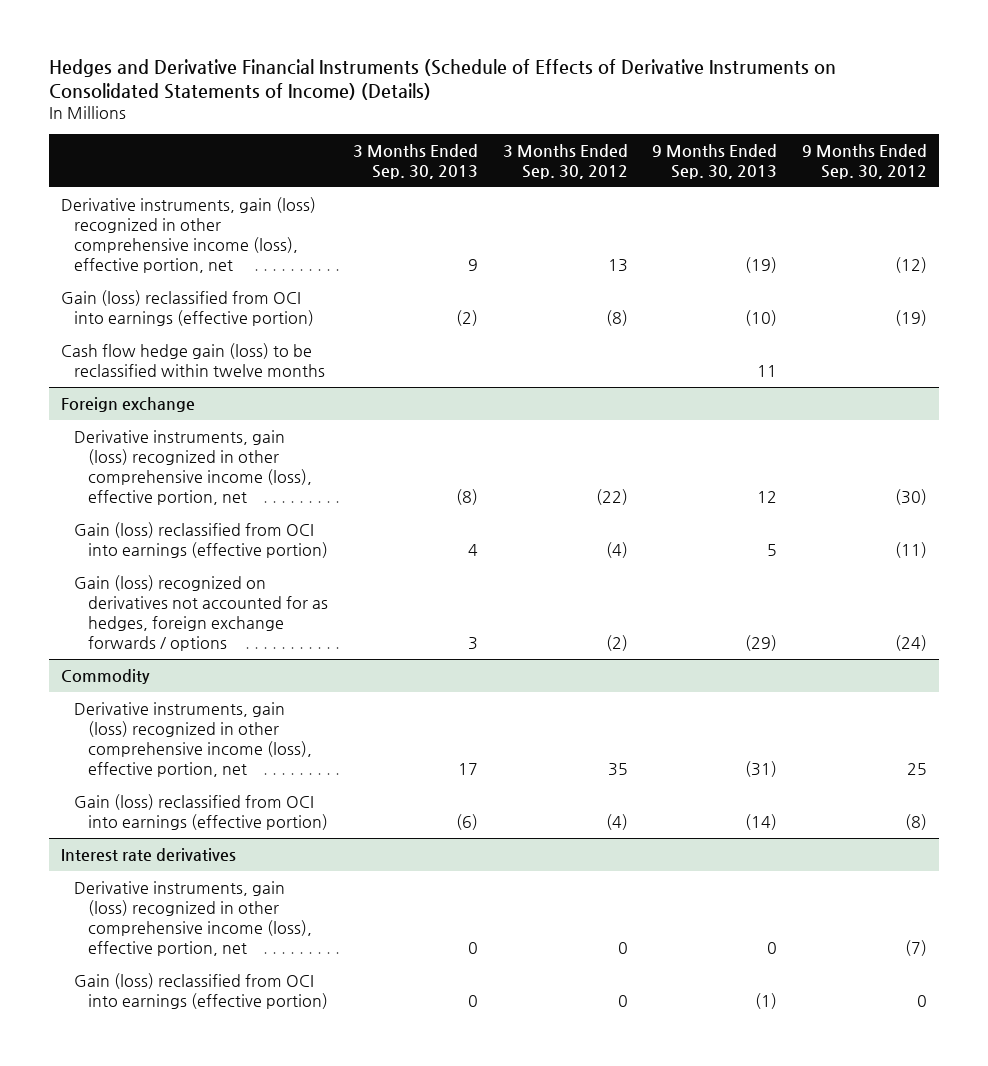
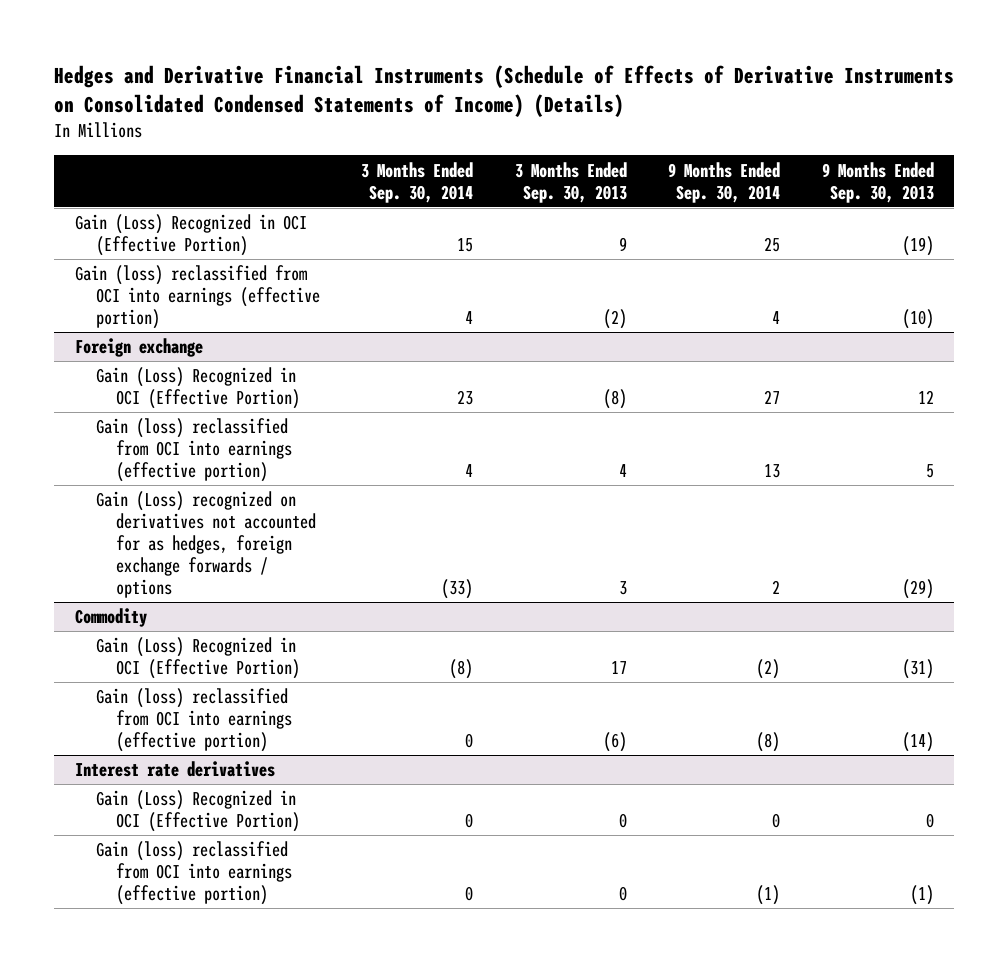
[48,58,836,101] Hedges and Derivative Financial Instruments (Schedule of Effects of Derivative Instruments on Consolidated Statements of Income) (Details) -> [53,64,954,117] Hedges and Derivative Financial Instruments (Schedule of Effects of Derivative Instruments on Consolidated Condensed Statements of Income) (Details)
[502,143,628,179] 3 Months Ended Sep. 30, 2012 -> none
[802,143,928,179] 9 Months Ended Sep. 30, 2012 -> none
none -> [361,161,474,203] 3 Months Ended Sep. 30, 2014
none -> [668,161,781,203] 9 Months Ended Sep. 30, 2014
[60,196,316,274] Derivative instruments, gain (loss) recognized in other comprehensive income (loss), effective portion, net -> [74,214,307,257] Gain (Loss) Recognized in OCI (Effective Portion)
[60,342,326,377] Cash flow hedge gain (loss) to be reclassified within twelve months -> none
[74,429,313,506] Derivative instruments, gain (loss) recognized in other comprehensive income (loss), effective portion, net -> [95,367,301,410] Gain (Loss) Recognized in OCI (Effective Portion)
[74,574,329,652] Gain (loss) recognized on derivatives not accounted for as hedges, foreign exchange forwards / options -> [95,491,317,598] Gain (Loss) recognized on derivatives not accounted for as hedges, foreign exchange forwards / options
[74,701,313,778] Derivative instruments, gain (loss) recognized in other comprehensive income (loss), effective portion, net -> [95,637,301,680] Gain (Loss) Recognized in OCI (Effective Portion)
[74,880,313,957] Derivative instruments, gain (loss) recognized in other comprehensive income (loss), effective portion, net -> [95,790,301,833] Gain (Loss) Recognized in OCI (Effective Portion)

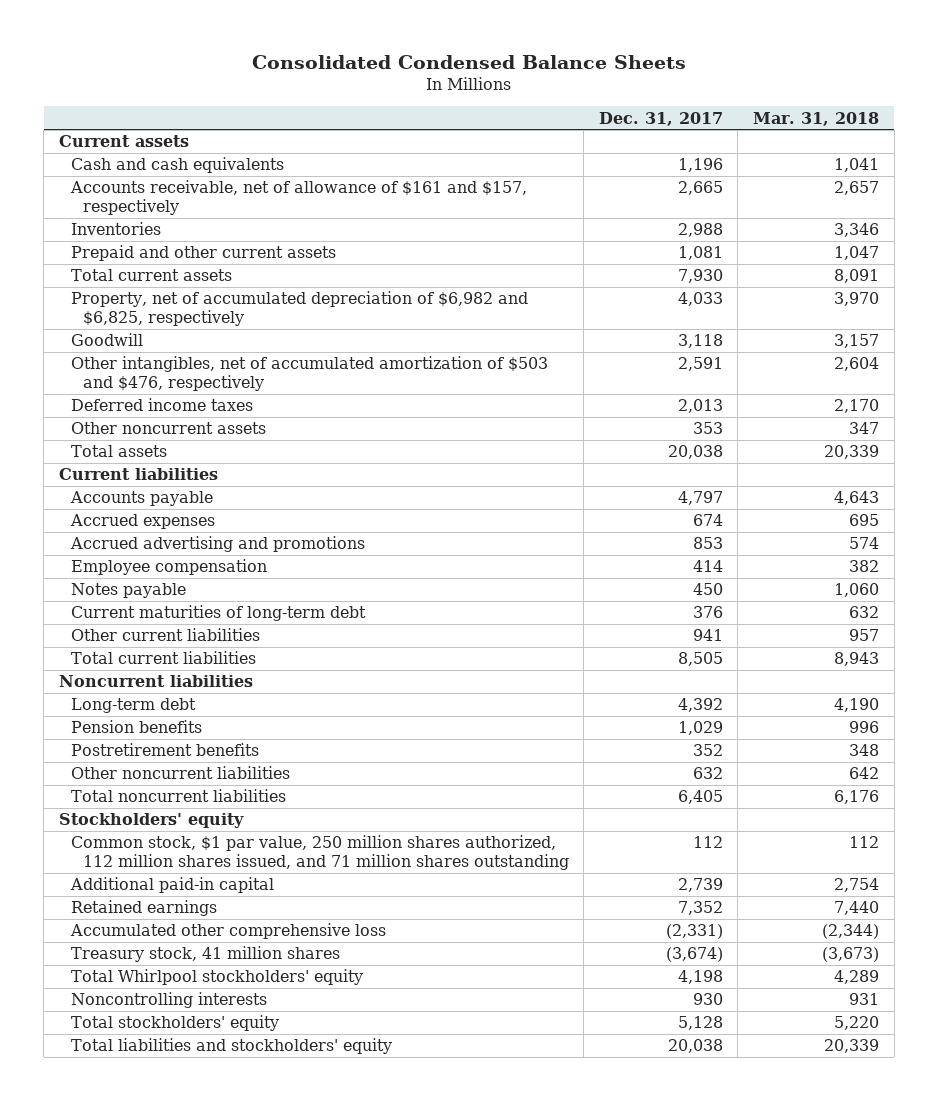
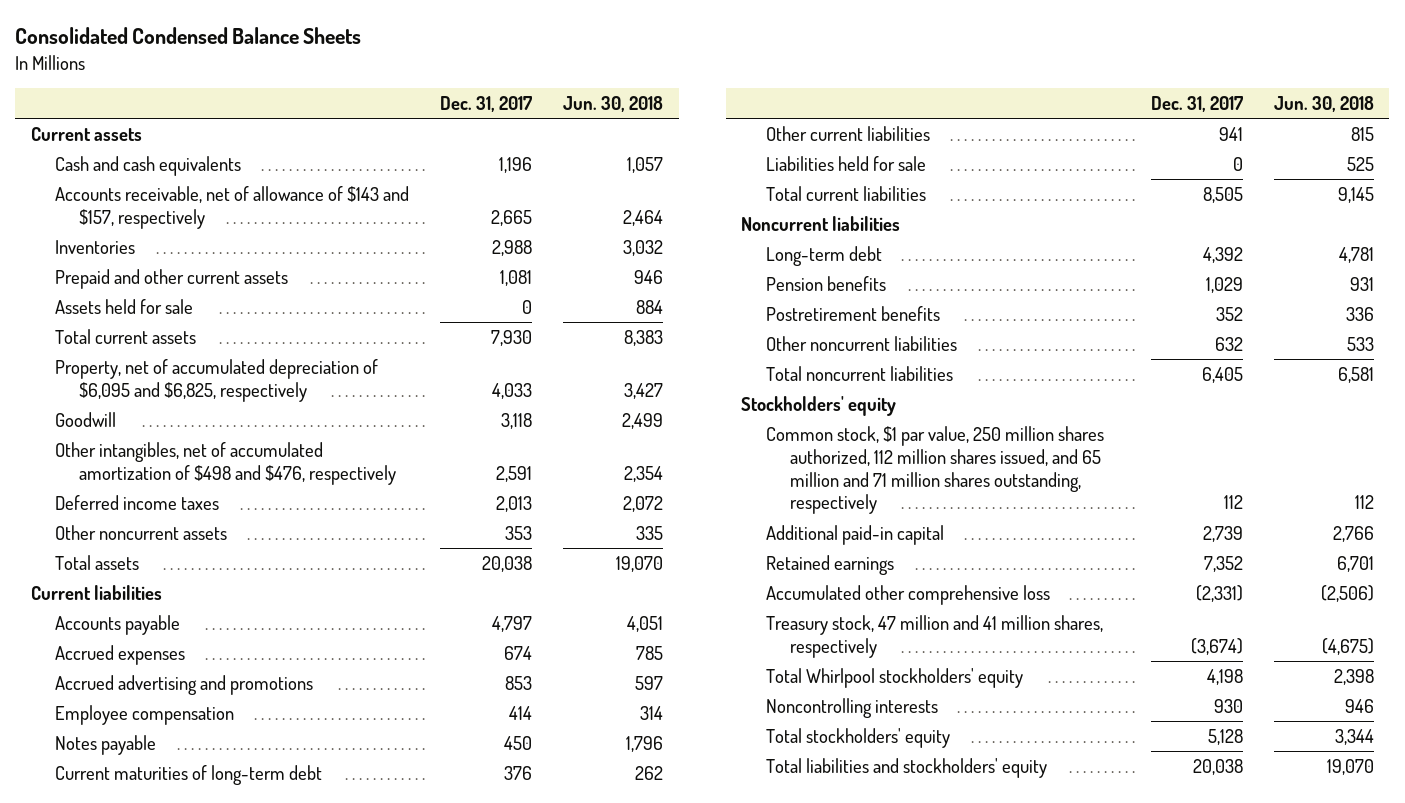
[753,111,880,126] Mar. 31, 2018 -> none
none -> [563,96,664,113] Jun. 30, 2018
[69,180,527,216] Accounts receivable, net of allowance of $161 and $157, respectively -> [55,185,410,229] Accounts receivable, net of allowance of $143 and $157, respectively
none -> [55,298,194,314] Assets held for sale
[70,291,528,327] Property, net of accumulated depreciation of $6,982 and $6,825, respectively -> [55,358,379,402] Property, net of accumulated depreciation of $6,095 and $6,825, respectively
[70,356,548,392] Other intangibles, net of accumulated amortization of $503 and $476, respectively -> [55,441,397,485] Other intangibles, net of accumulated amortization of $498 and $476, respectively
none -> [765,155,926,171] Liabilities held for sale
[70,835,569,871] Common stock, $1 par value, 250 million shares authorized, 112 million shares issued, and 71 million shares outstanding -> [765,425,1104,515] Common stock, $1 par value, 250 million shares authorized, 112 million shares issued, and 65 million and 71 million shares outstanding, respectively
[70,946,340,963] Treasury stock, 41 million shares -> [765,614,1103,658] Treasury stock, 47 million and 41 million shares, respectively

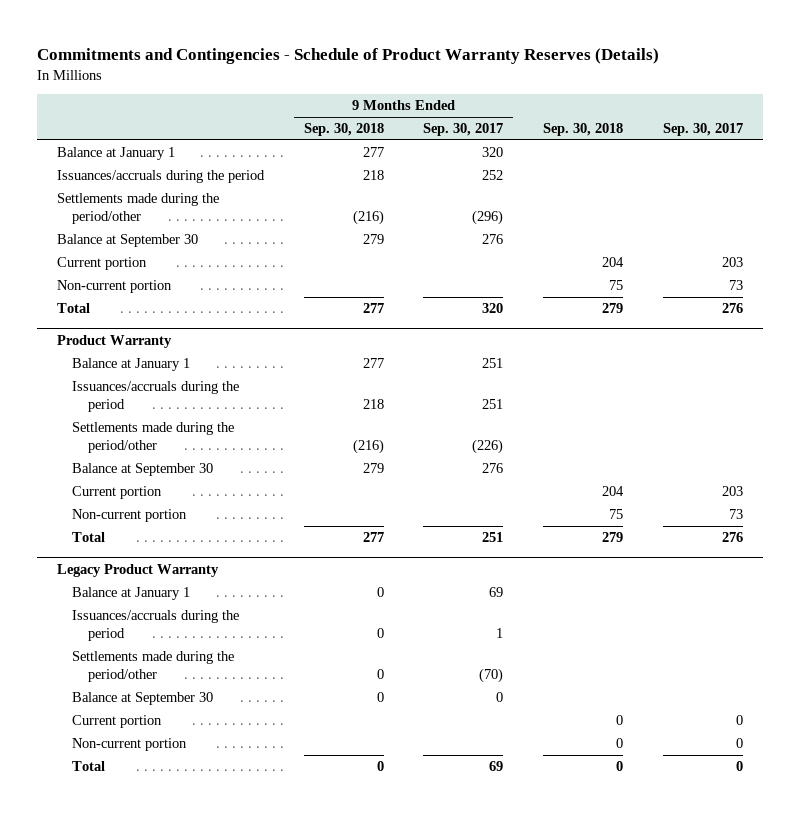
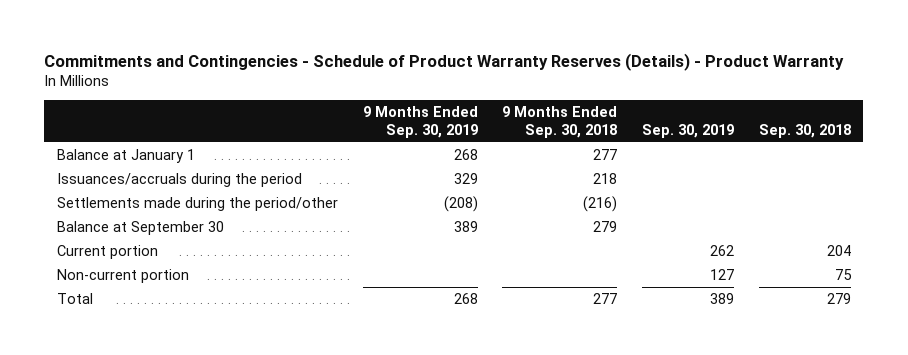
[36,47,659,64] Commitments and Contingencies - Schedule of Product Warranty Reserves (Details) -> [44,52,845,71] Commitments and Contingencies - Schedule of Product Warranty Reserves (Details) - Product Warranty
[423,123,504,137] Sep. 30, 2017 -> none
[663,123,744,137] Sep. 30, 2017 -> none
none -> [362,106,478,138] 9 Months Ended Sep. 30, 2019
none -> [642,123,735,138] Sep. 30, 2019
[56,335,172,349] Product Warranty -> none
[72,358,191,372] Balance at January 1 -> none
[72,381,240,413] Issuances/accruals during the period -> none
[72,422,235,454] Settlements made during the period/other -> none
[72,463,214,477] Balance at September 30 -> none
[72,486,163,500] Current portion -> none
[72,509,188,523] Non-current portion -> none
[72,532,106,543] Total -> none
[56,564,219,578] Legacy Product Warranty -> none
[72,587,191,601] Balance at January 1 -> none
[72,610,240,642] Issuances/accruals during the period -> none
[72,651,235,683] Settlements made during the period/other -> none
[72,692,214,706] Balance at September 30 -> none
[72,715,163,729] Current portion -> none
[72,738,188,752] Non-current portion -> none
[72,761,106,772] Total -> none

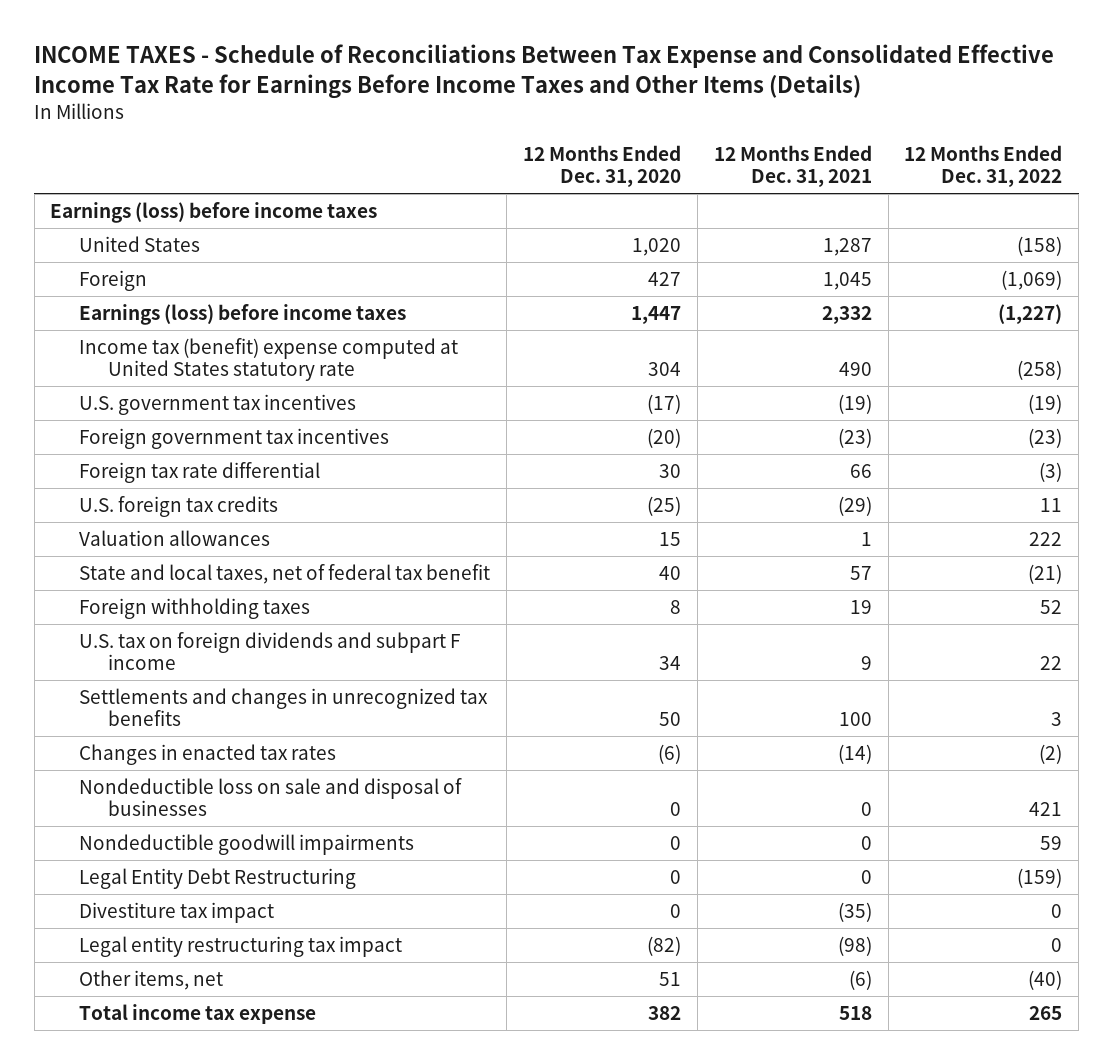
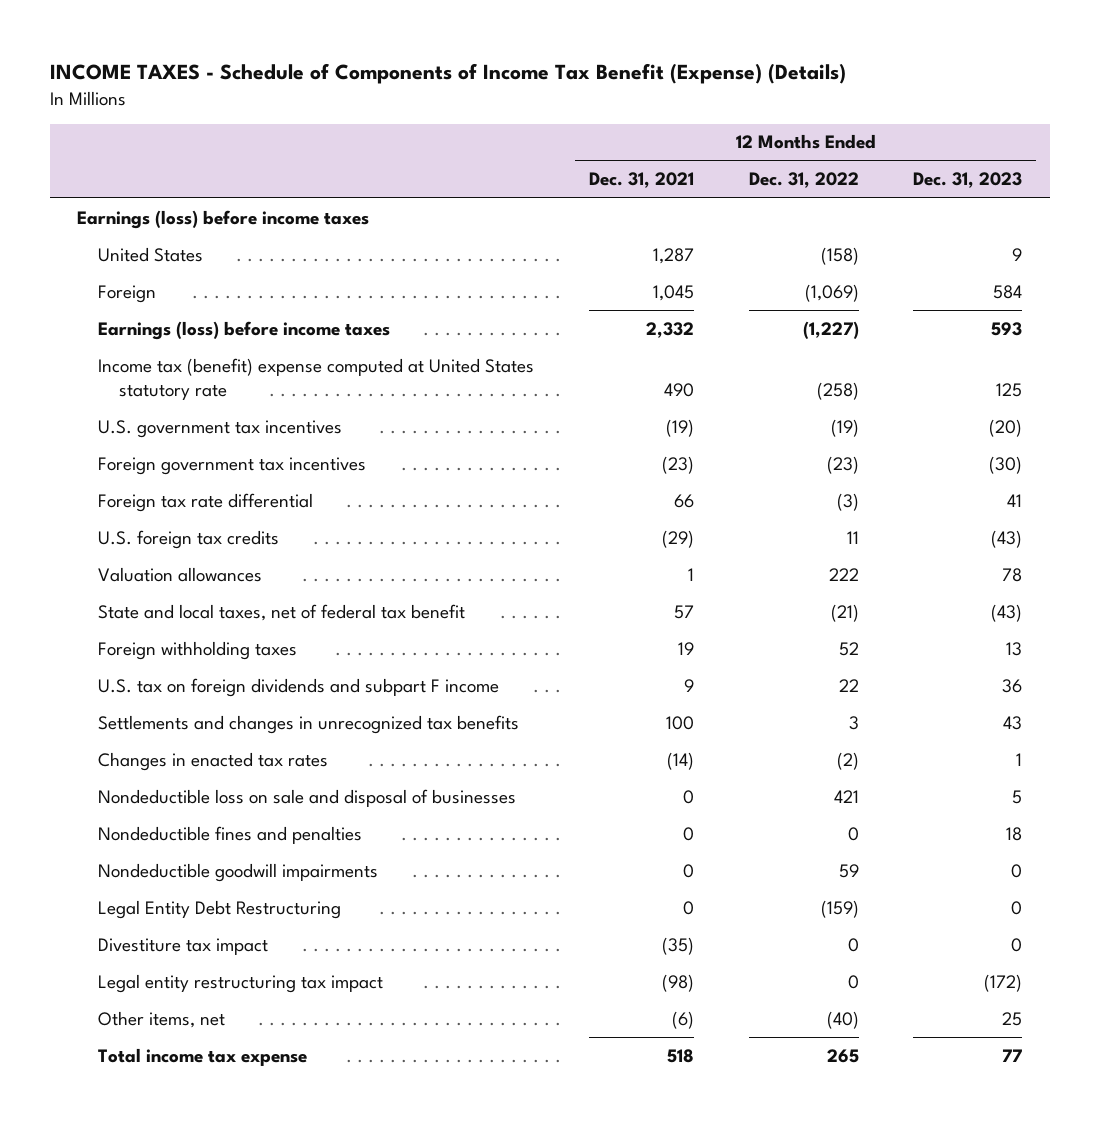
[34,44,1055,99] INCOME TAXES - Schedule of Reconciliations Between Tax Expense and Consolidated Effective Income Tax Rate for Earnings Before Income Taxes and Other Items (Details) -> [49,63,846,85] INCOME TAXES - Schedule of Components of Income Tax Benefit (Expense) (Details)
[523,145,682,188] 12 Months Ended Dec. 31, 2020 -> none
none -> [913,172,1023,189] Dec. 31, 2023
none -> [97,825,362,844] Nondeductible fines and penalties

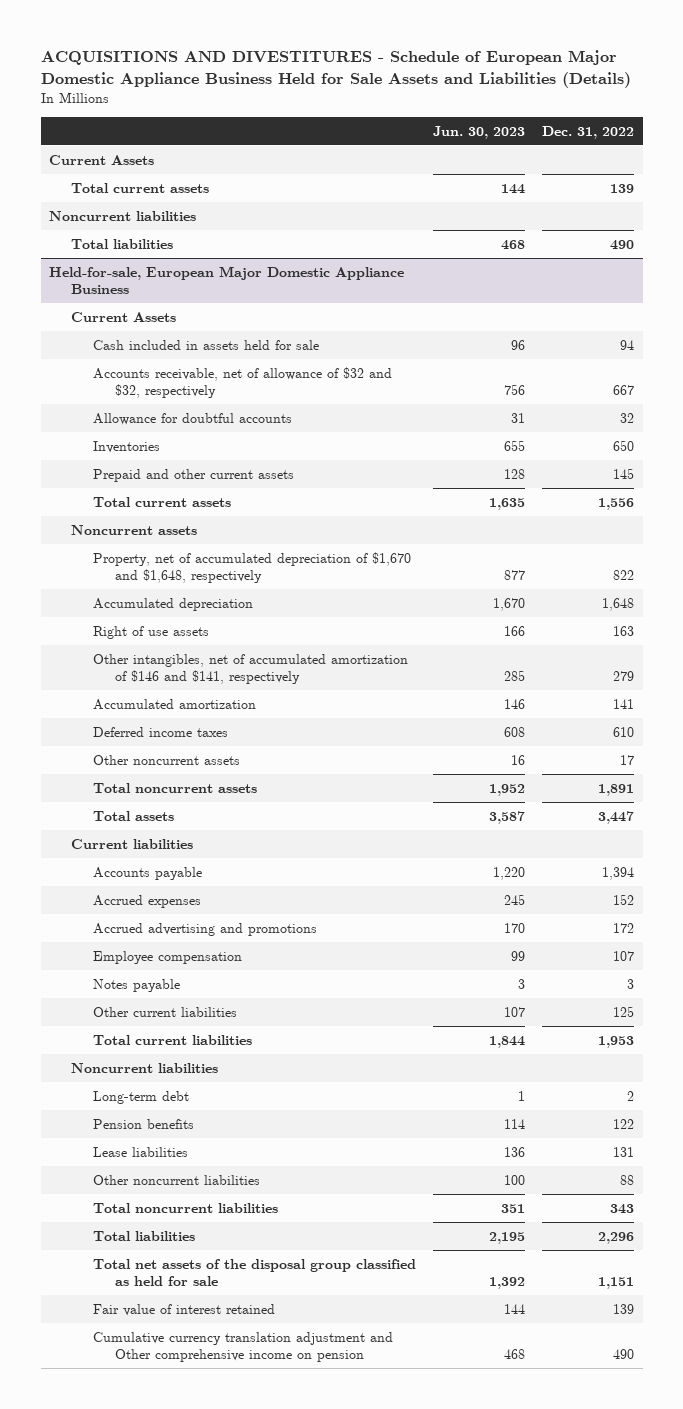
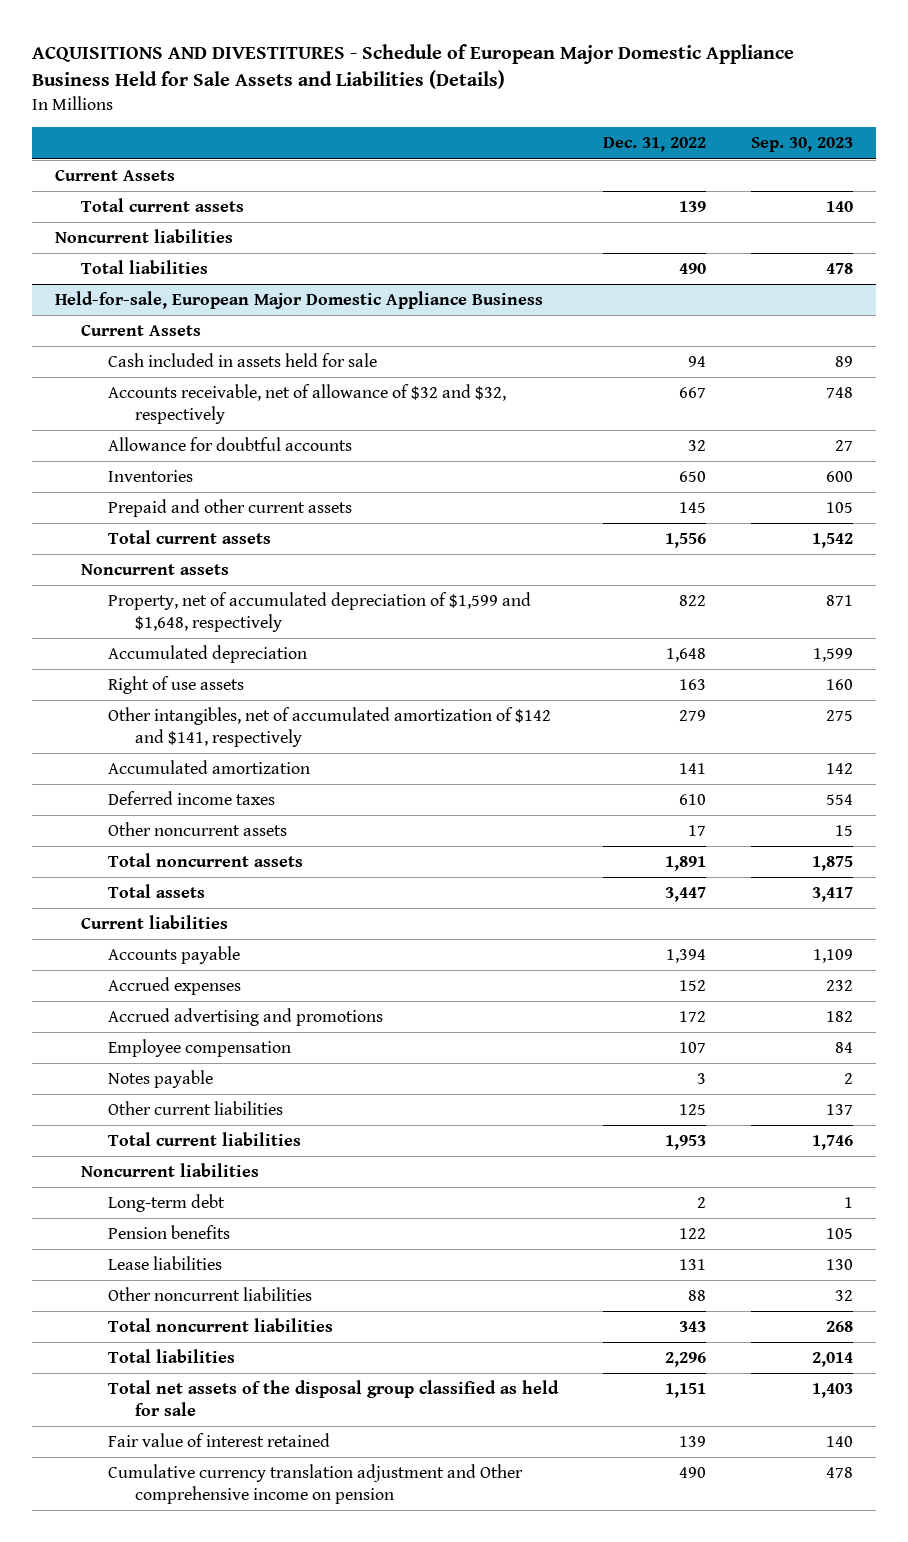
[433,125,526,139] Jun. 30, 2023 -> none
none -> [751,137,854,153] Sep. 30, 2023
[93,551,412,584] Property, net of accumulated depreciation of $1,670 and $1,648, respectively -> [108,591,532,632] Property, net of accumulated depreciation of $1,599 and $1,648, respectively
[93,653,409,685] Other intangibles, net of accumulated amortization of $146 and $141, respectively -> [108,706,552,747] Other intangibles, net of accumulated amortization of $142 and $141, respectively

